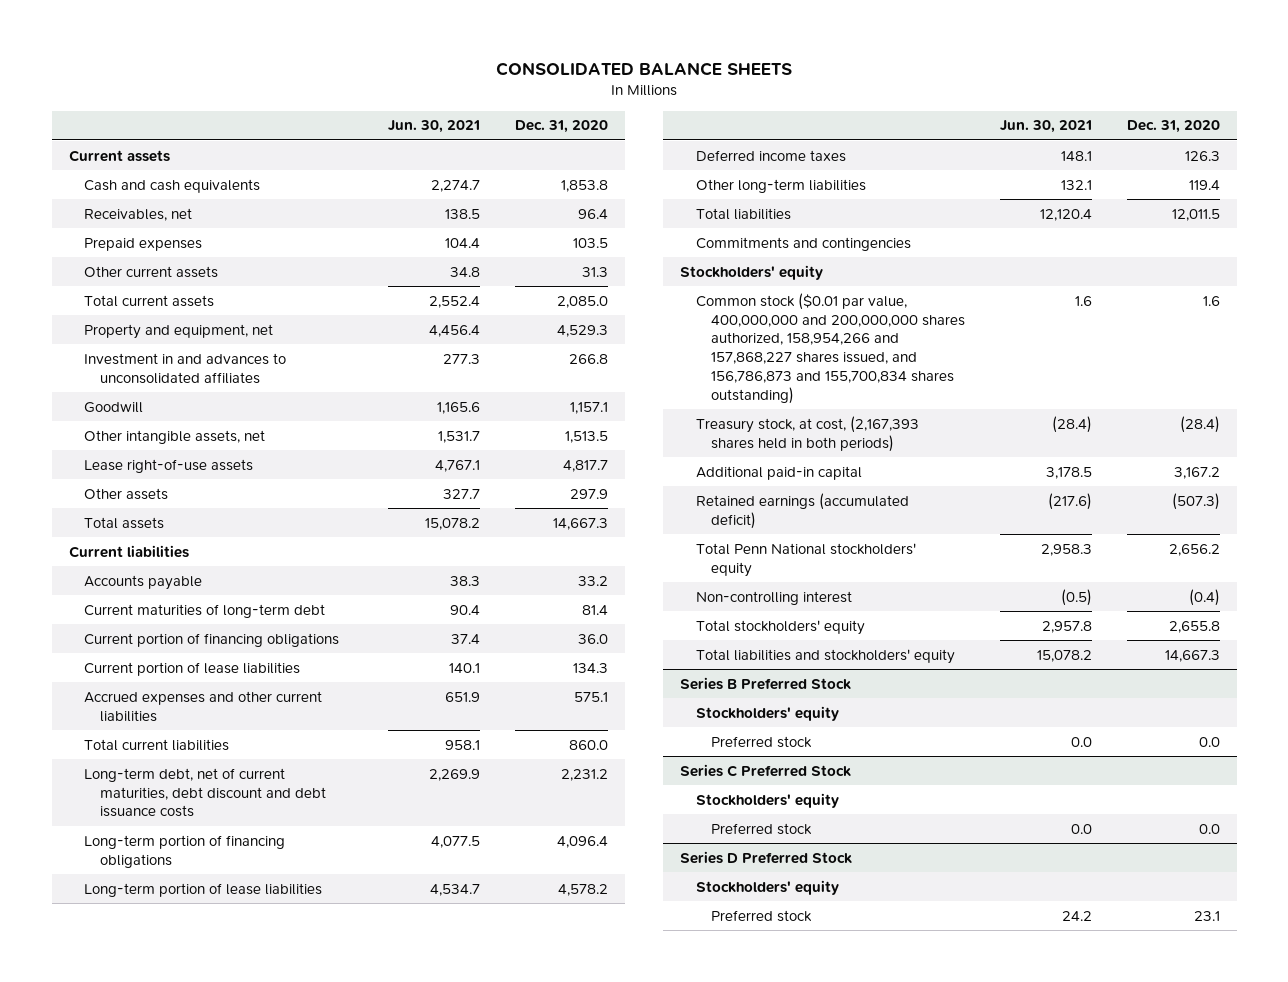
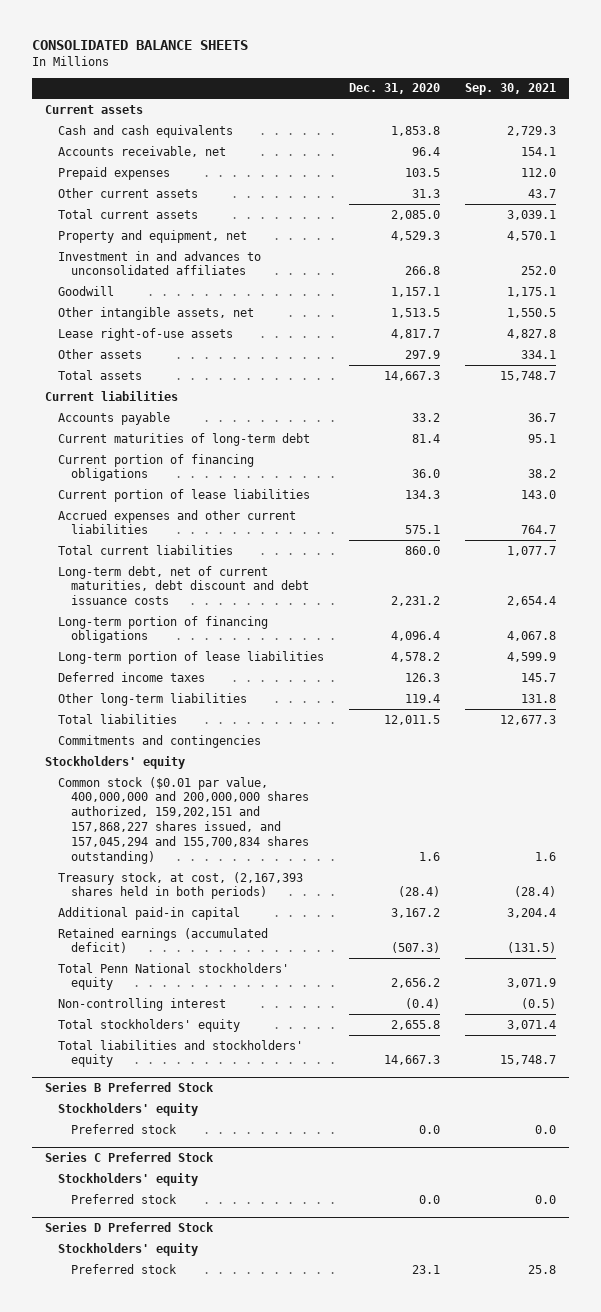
[388,120,481,134] Jun. 30, 2021 -> none
none -> [465,83,557,96] Sep. 30, 2021
[84,207,193,221] Receivables, net -> [57,145,226,157] Accounts receivable, net
[695,292,966,404] Common stock ($0.01 par value, 400,000,000 and 200,000,000 shares authorized, 158,954,266 and 157,868,227 shares issued, and 156,786,873 and 155,700,834 shares outstanding) -> [57,776,310,864] Common stock ($0.01 par value, 400,000,000 and 200,000,000 shares authorized, 159,202,151 and 157,868,227 shares issued, and 157,045,294 and 155,700,834 shares outstanding)

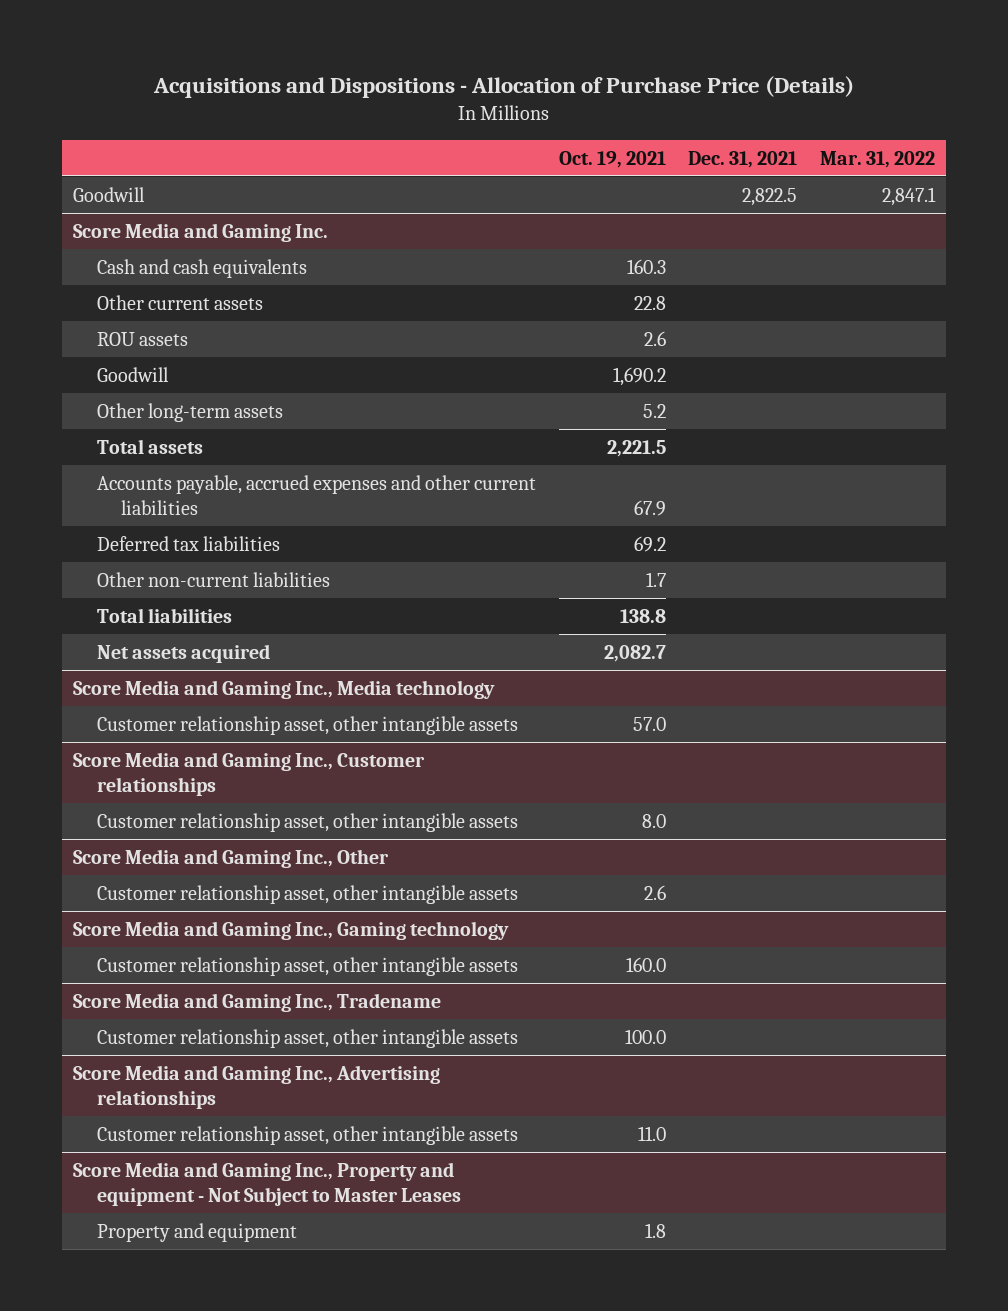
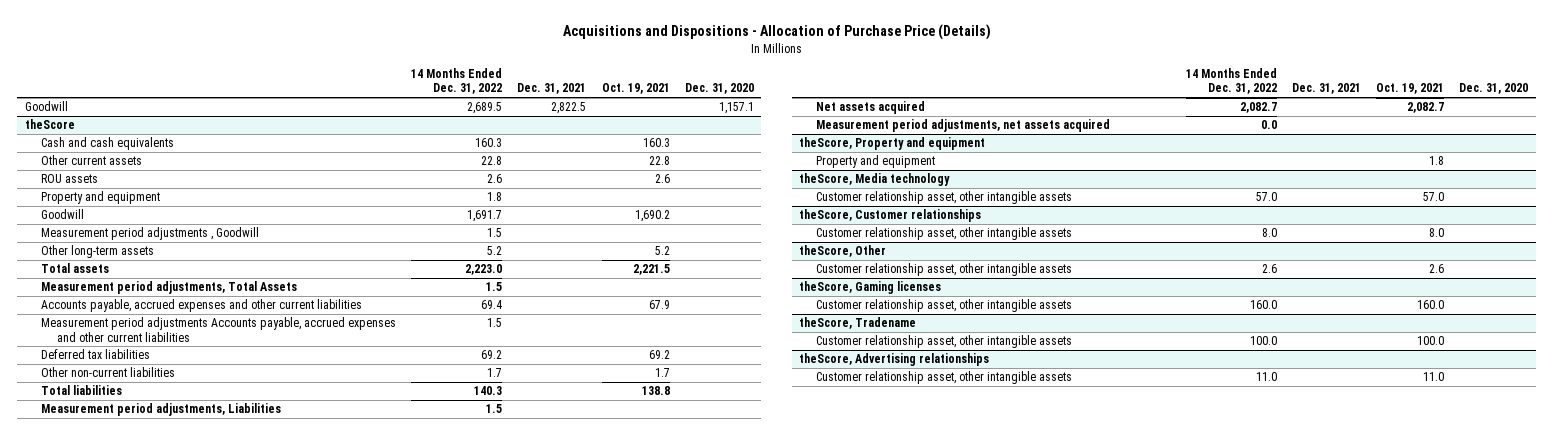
[820,150,936,168] Mar. 31, 2022 -> none
none -> [411,68,503,95] 14 Months Ended Dec. 31, 2022
none -> [684,83,754,95] Dec. 31, 2020
[72,222,328,242] Score Media and Gaming Inc. -> [24,119,75,130] theScore
none -> [41,191,161,205] Property and equipment
none -> [41,227,260,241] Measurement period adjustments , Goodwill
none -> [41,281,298,295] Measurement period adjustments, Total Assets
none -> [41,317,397,342] Measurement period adjustments Accounts payable, accrued expenses and other current liabilities
none -> [41,403,282,417] Measurement period adjustments, Liabilities
[72,679,495,699] Score Media and Gaming Inc., Media technology -> none
none -> [815,119,1110,133] Measurement period adjustments, net assets acquired
none -> [799,137,986,151] theScore, Property and equipment
none -> [815,155,935,169] Property and equipment
none -> [799,173,951,187] theScore, Media technology
[72,751,425,797] Score Media and Gaming Inc., Customer relationships -> none
none -> [799,209,982,223] theScore, Customer relationships
[72,848,389,868] Score Media and Gaming Inc., Other -> none
none -> [799,245,887,258] theScore, Other
[72,920,509,940] Score Media and Gaming Inc., Gaming technology -> none
none -> [799,281,942,295] theScore, Gaming licenses
[72,992,441,1012] Score Media and Gaming Inc., Tradename -> none
none -> [799,317,917,330] theScore, Tradename
[72,1064,440,1110] Score Media and Gaming Inc., Advertising relationships -> none
none -> [799,353,990,367] theScore, Advertising relationships
[72,1161,461,1207] Score Media and Gaming Inc., Property and equipment - Not Subject to Master Leases -> none
[96,1222,297,1242] Property and equipment -> none

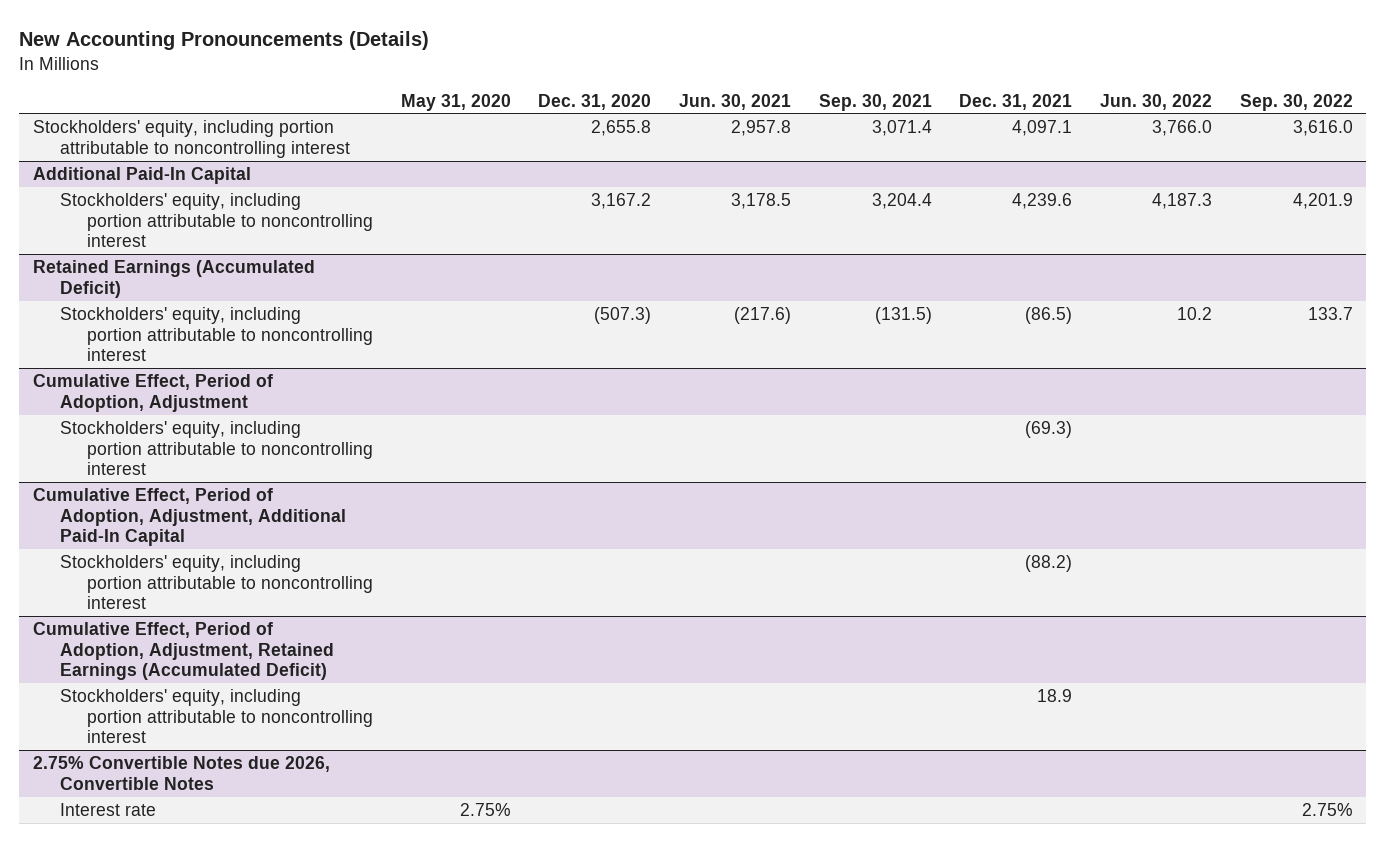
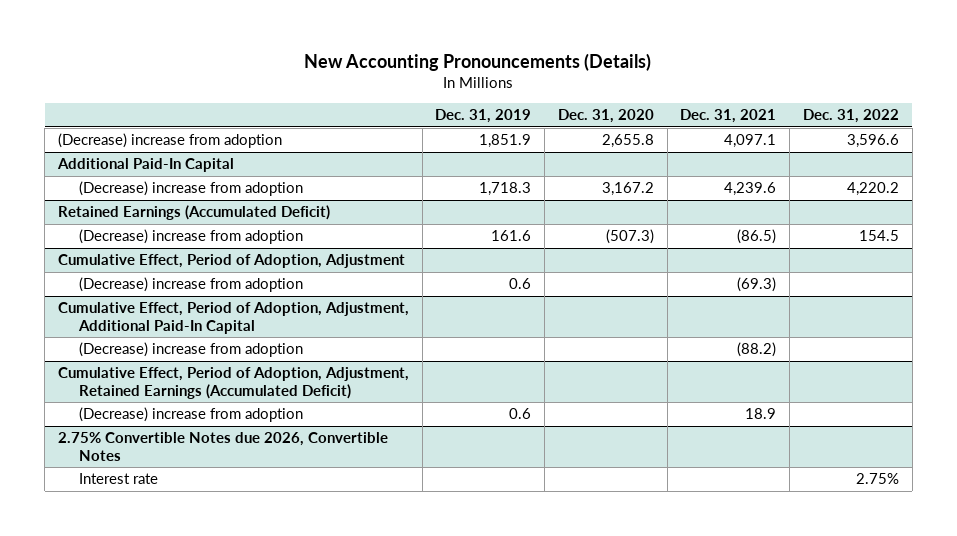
[400,93,511,111] May 31, 2020 -> none
[679,93,792,110] Jun. 30, 2021 -> none
[818,93,932,111] Sep. 30, 2021 -> none
[1099,93,1212,110] Jun. 30, 2022 -> none
[1239,93,1353,111] Sep. 30, 2022 -> none
none -> [435,109,532,124] Dec. 31, 2019
none -> [802,109,899,124] Dec. 31, 2022
[33,119,351,158] Stockholders' equity, including portion attributable to noncontrolling interest -> [57,133,282,149] (Decrease) increase from adoption
[60,192,374,248] Stockholders' equity, including portion attributable to noncontrolling interest -> [79,181,304,197] (Decrease) increase from adoption
[60,306,374,362] Stockholders' equity, including portion attributable to noncontrolling interest -> [79,229,304,245] (Decrease) increase from adoption
[60,420,374,476] Stockholders' equity, including portion attributable to noncontrolling interest -> [79,277,304,293] (Decrease) increase from adoption
[60,554,374,610] Stockholders' equity, including portion attributable to noncontrolling interest -> [79,342,304,358] (Decrease) increase from adoption
[60,688,374,744] Stockholders' equity, including portion attributable to noncontrolling interest -> [79,407,304,423] (Decrease) increase from adoption

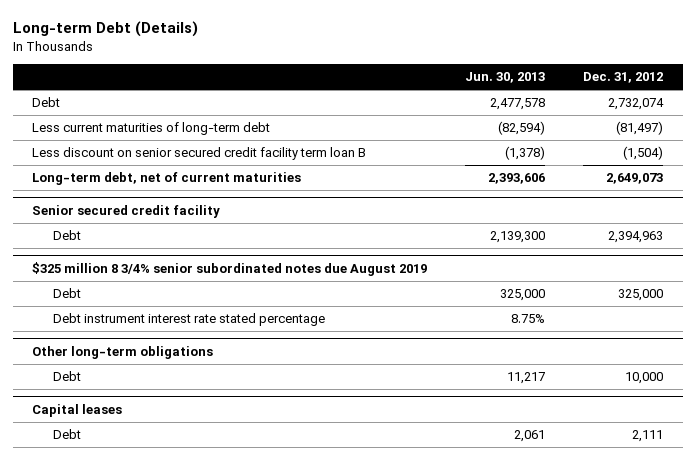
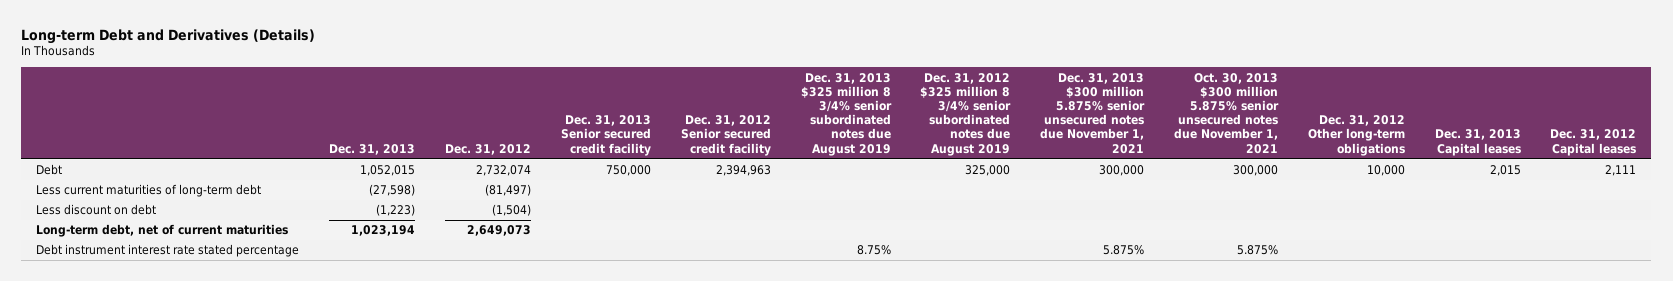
[13,21,199,38] Long-term Debt (Details) -> [21,28,316,44] Long-term Debt and Derivatives (Details)
[465,72,546,84] Jun. 30, 2013 -> none
none -> [329,143,416,155] Dec. 31, 2013
none -> [560,115,651,156] Dec. 31, 2013 Senior secured credit facility
none -> [680,115,771,156] Dec. 31, 2012 Senior secured credit facility
none -> [800,72,892,156] Dec. 31, 2013 $325 million 8 3/4% senior subordinated notes due August 2019
none -> [920,72,1012,156] Dec. 31, 2012 $325 million 8 3/4% senior subordinated notes due August 2019
none -> [1040,72,1146,154] Dec. 31, 2013 $300 million 5.875% senior unsecured notes due November 1, 2021
none -> [1173,72,1279,154] Oct. 30, 2013 $300 million 5.875% senior unsecured notes due November 1, 2021
none -> [1307,115,1405,156] Dec. 31, 2012 Other long-term obligations
none -> [1434,129,1521,156] Dec. 31, 2013 Capital leases
none -> [1550,129,1637,156] Dec. 31, 2012 Capital leases
[32,147,367,161] Less discount on senior secured credit facility term loan B -> [36,204,157,216] Less discount on debt
[32,205,221,219] Senior secured credit facility -> none
[52,230,81,241] Debt -> none
[32,262,428,277] $325 million 8 3/4% senior subordinated notes due August 2019 -> none
[52,288,81,299] Debt -> none
[32,346,214,360] Other long-term obligations -> none
[52,371,81,382] Debt -> none
[32,404,123,418] Capital leases -> none
[52,429,81,440] Debt -> none

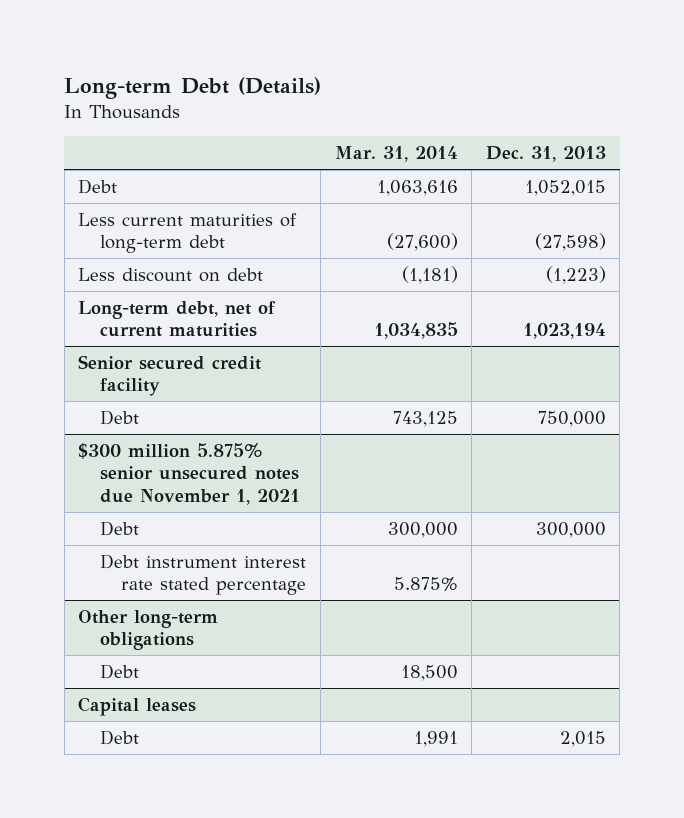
[21,28,316,44] Long-term Debt and Derivatives (Details) -> [64,76,322,99] Long-term Debt (Details)
[445,143,532,155] Dec. 31, 2012 -> none
[560,115,651,156] Dec. 31, 2013 Senior secured credit facility -> none
[680,115,771,156] Dec. 31, 2012 Senior secured credit facility -> none
[800,72,892,156] Dec. 31, 2013 $325 million 8 3/4% senior subordinated notes due August 2019 -> none
[920,72,1012,156] Dec. 31, 2012 $325 million 8 3/4% senior subordinated notes due August 2019 -> none
[1040,72,1146,154] Dec. 31, 2013 $300 million 5.875% senior unsecured notes due November 1, 2021 -> none
[1173,72,1279,154] Oct. 30, 2013 $300 million 5.875% senior unsecured notes due November 1, 2021 -> none
[1307,115,1405,156] Dec. 31, 2012 Other long-term obligations -> none
[1434,129,1521,156] Dec. 31, 2013 Capital leases -> none
[1550,129,1637,156] Dec. 31, 2012 Capital leases -> none
none -> [334,146,458,163] Mar. 31, 2014
none -> [78,354,262,397] Senior secured credit facility
none -> [99,409,139,425] Debt
none -> [78,442,300,505] $300 million 5.875% senior unsecured notes due November 1, 2021
none -> [99,520,139,536] Debt
none -> [78,609,219,651] Other long-term obligations
none -> [99,663,139,679] Debt
none -> [78,696,197,716] Capital leases
none -> [99,729,139,745] Debt

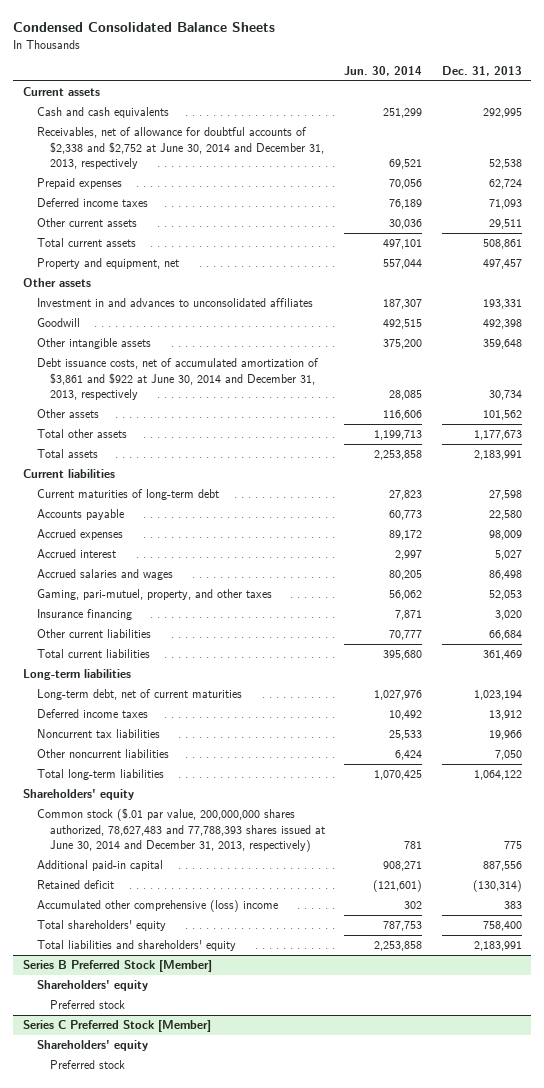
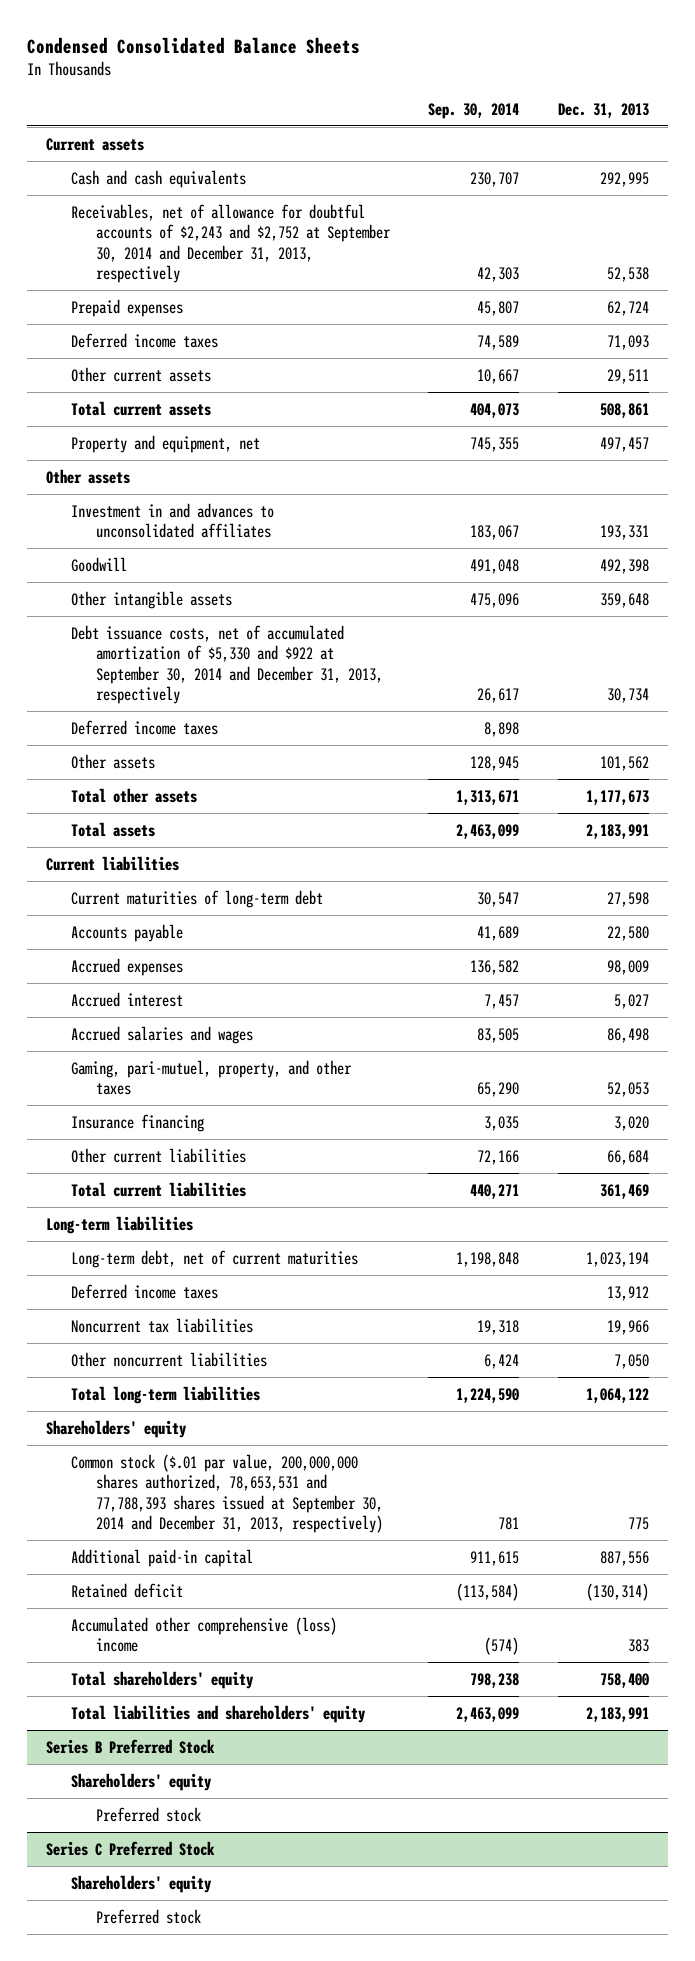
[344,66,423,77] Jun. 30, 2014 -> none
none -> [428,102,520,119] Sep. 30, 2014
[36,127,325,170] Receivables, net of allowance for doubtful accounts of $2,338 and $2,752 at June 30, 2014 and December 31, 2013, respectively -> [71,203,392,284] Receivables, net of allowance for doubtful accounts of $2,243 and $2,752 at September 30, 2014 and December 31, 2013, respectively
[36,358,319,401] Debt issuance costs, net of accumulated amortization of $3,861 and $922 at June 30, 2014 and December 31, 2013, respectively -> [71,624,384,705] Debt issuance costs, net of accumulated amortization of $5,330 and $922 at September 30, 2014 and December 31, 2013, respectively
none -> [71,719,219,735] Deferred income taxes
[36,808,326,853] Common stock ($.01 par value, 200,000,000 shares authorized, 78,627,483 and 77,788,393 shares issued at June 30, 2014 and December 31, 2013, respectively) -> [71,1453,384,1534] Common stock ($.01 par value, 200,000,000 shares authorized, 78,653,531 and 77,788,393 shares issued at September 30, 2014 and December 31, 2013, respectively)
[22,960,212,973] Series B Preferred Stock [Member] -> [45,1738,215,1754] Series B Preferred Stock
[22,1020,211,1033] Series C Preferred Stock [Member] -> [45,1840,215,1856] Series C Preferred Stock

